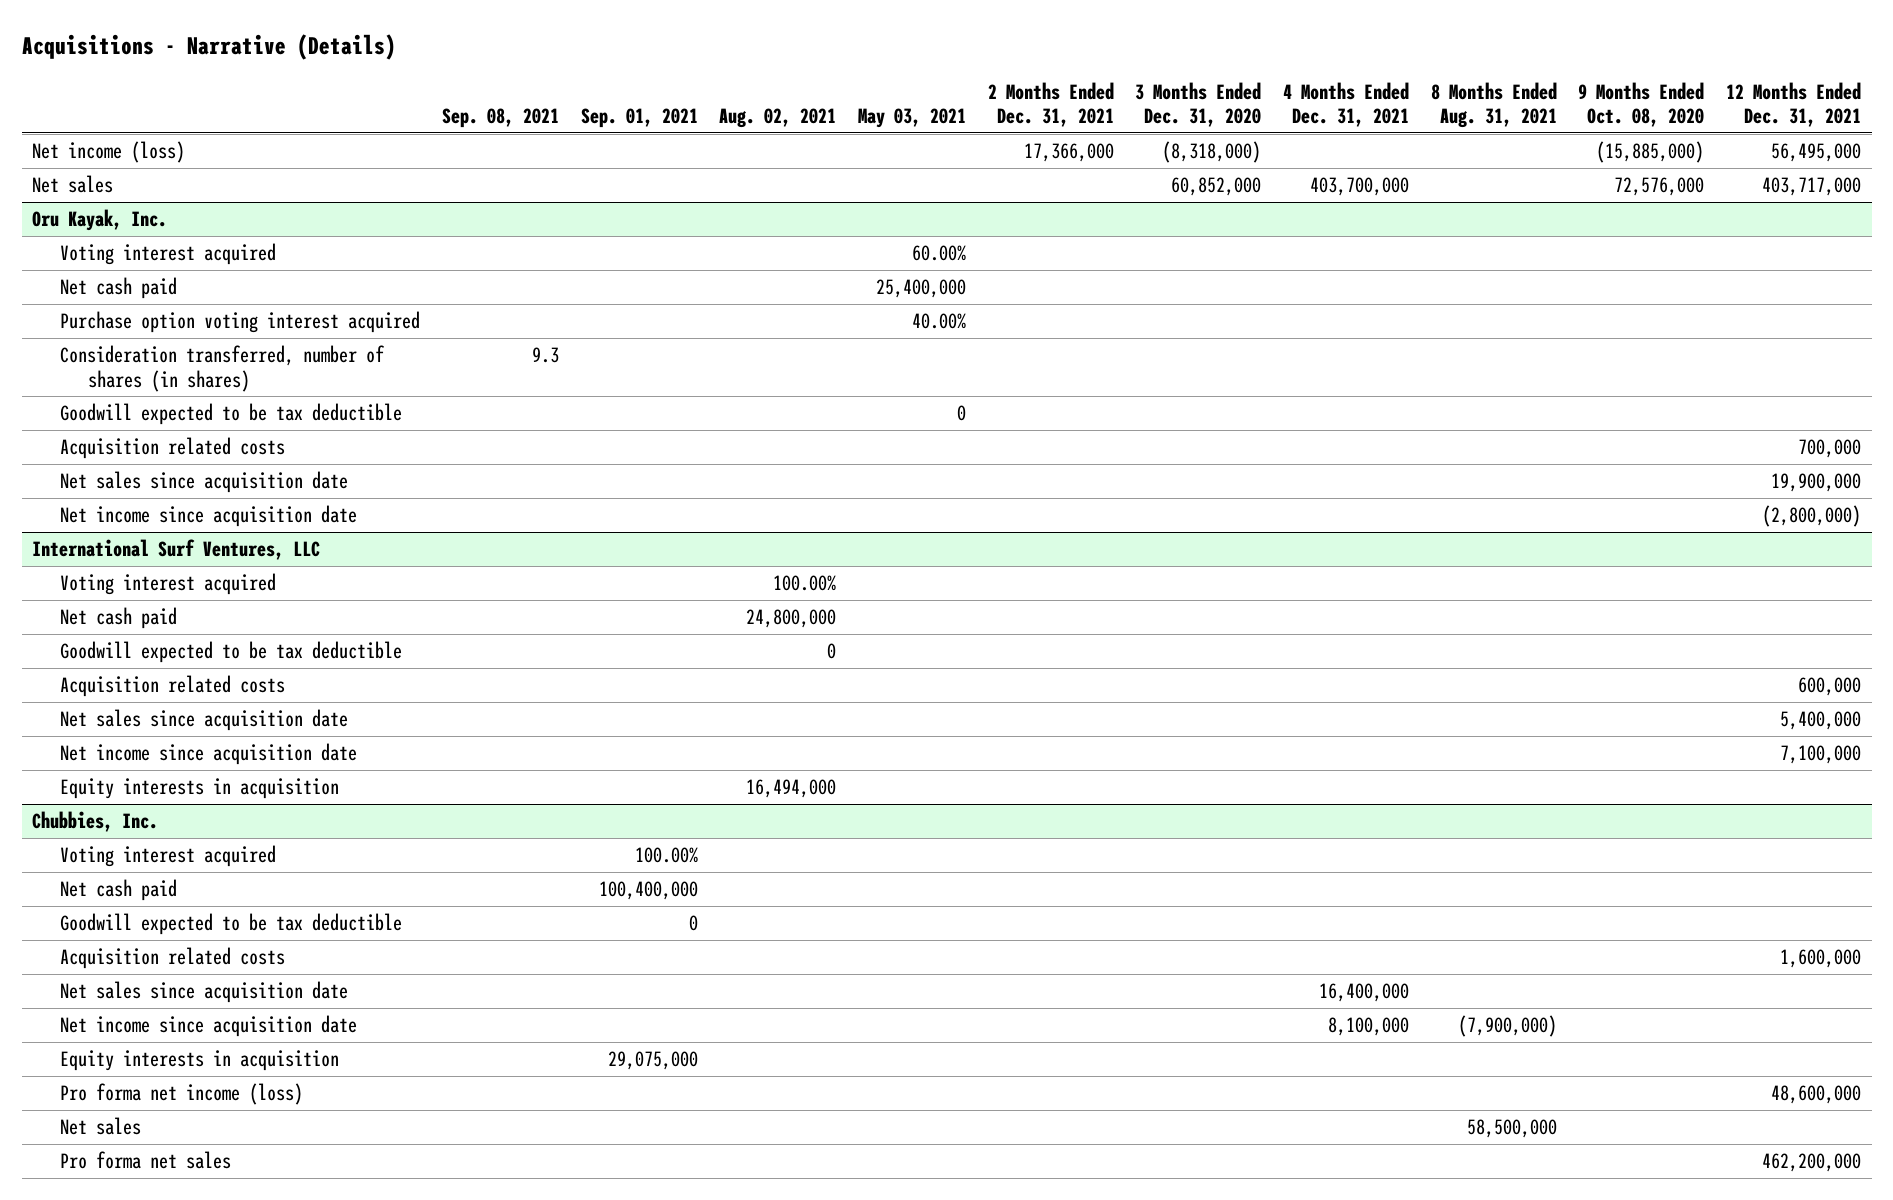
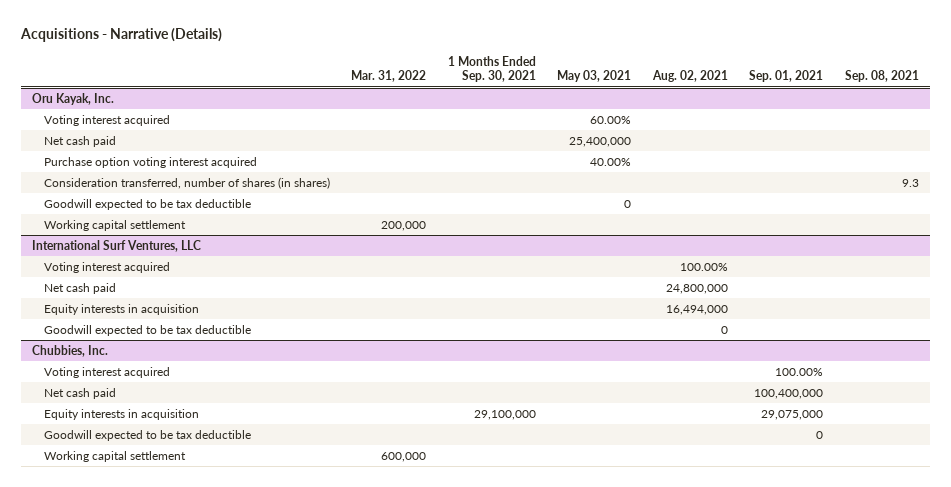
[987,81,1114,128] 2 Months Ended Dec. 31, 2021 -> none
[1135,81,1262,128] 3 Months Ended Dec. 31, 2020 -> none
[1282,81,1409,128] 4 Months Ended Dec. 31, 2021 -> none
[1430,81,1557,129] 8 Months Ended Aug. 31, 2021 -> none
[1578,81,1705,128] 9 Months Ended Oct. 08, 2020 -> none
[1725,81,1861,128] 12 Months Ended Dec. 31, 2021 -> none
none -> [351,70,427,83] Mar. 31, 2022
none -> [447,55,536,83] 1 Months Ended Sep. 30, 2021
[32,141,186,164] Net income (loss) -> none
[32,175,114,194] Net sales -> none
[60,437,286,460] Acquisition related costs -> none
[60,471,349,494] Net sales since acquisition date -> none
[60,505,358,528] Net income since acquisition date -> none
none -> [44,219,187,231] Working capital settlement
[60,675,286,698] Acquisition related costs -> none
[60,709,349,732] Net sales since acquisition date -> none
[60,743,358,766] Net income since acquisition date -> none
[60,641,403,664] Goodwill expected to be tax deductible -> [44,324,252,336] Goodwill expected to be tax deductible
[60,947,286,970] Acquisition related costs -> none
[60,981,349,1004] Net sales since acquisition date -> none
[60,1015,358,1038] Net income since acquisition date -> none
[60,1083,304,1106] Pro forma net income (loss) -> none
[60,1117,142,1136] Net sales -> none
[60,1151,232,1170] Pro forma net sales -> none
[60,913,403,936] Goodwill expected to be tax deductible -> [44,429,252,441] Goodwill expected to be tax deductible
none -> [44,450,187,462] Working capital settlement

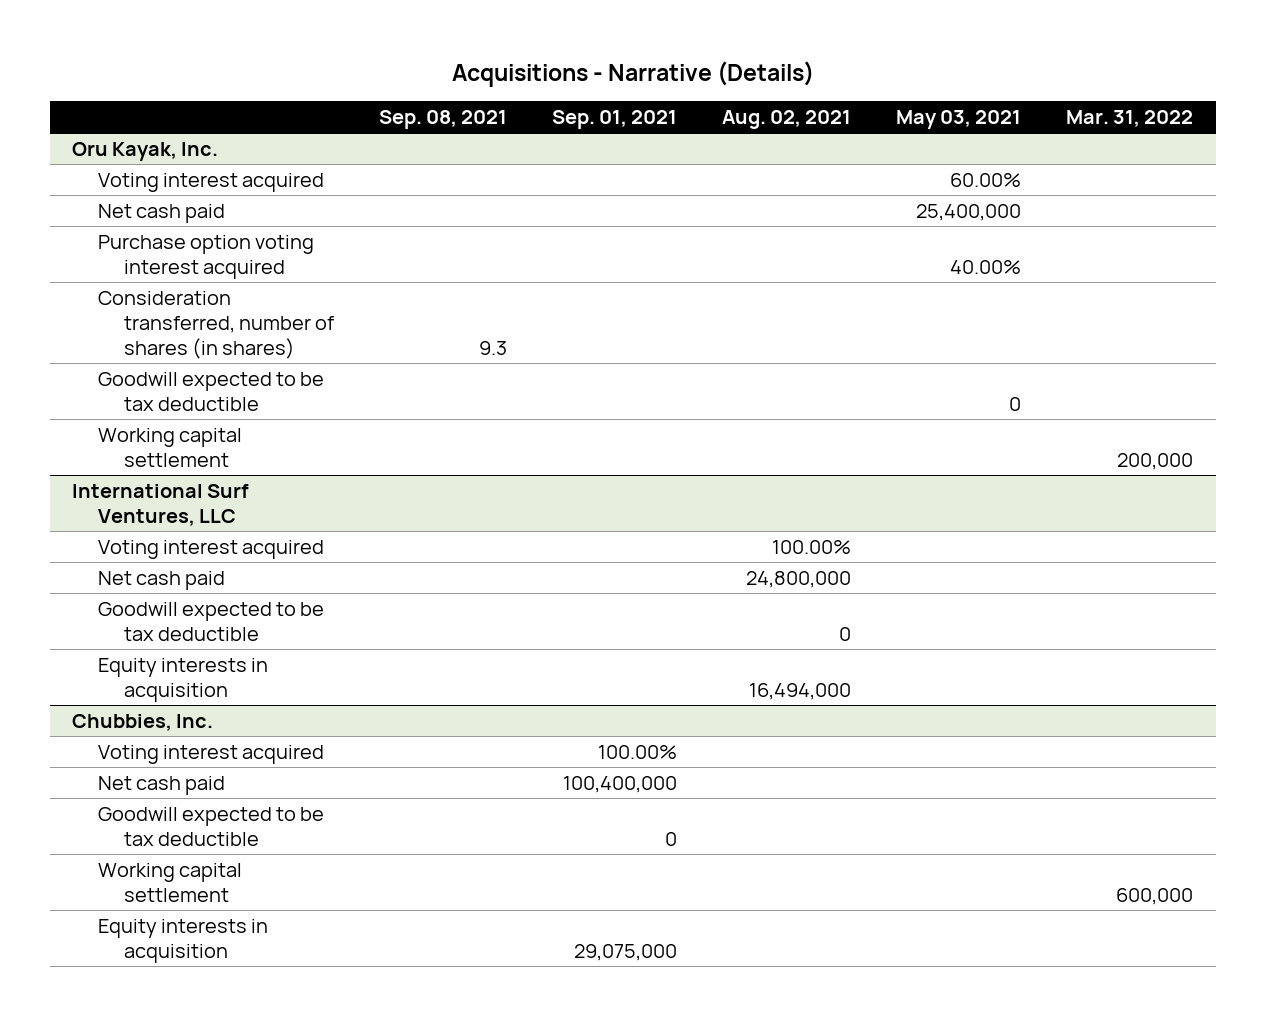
[447,55,536,83] 1 Months Ended Sep. 30, 2021 -> none
[44,303,200,315] Equity interests in acquisition -> [98,658,269,702] Equity interests in acquisition
[44,408,200,420] Equity interests in acquisition -> [98,919,269,963] Equity interests in acquisition

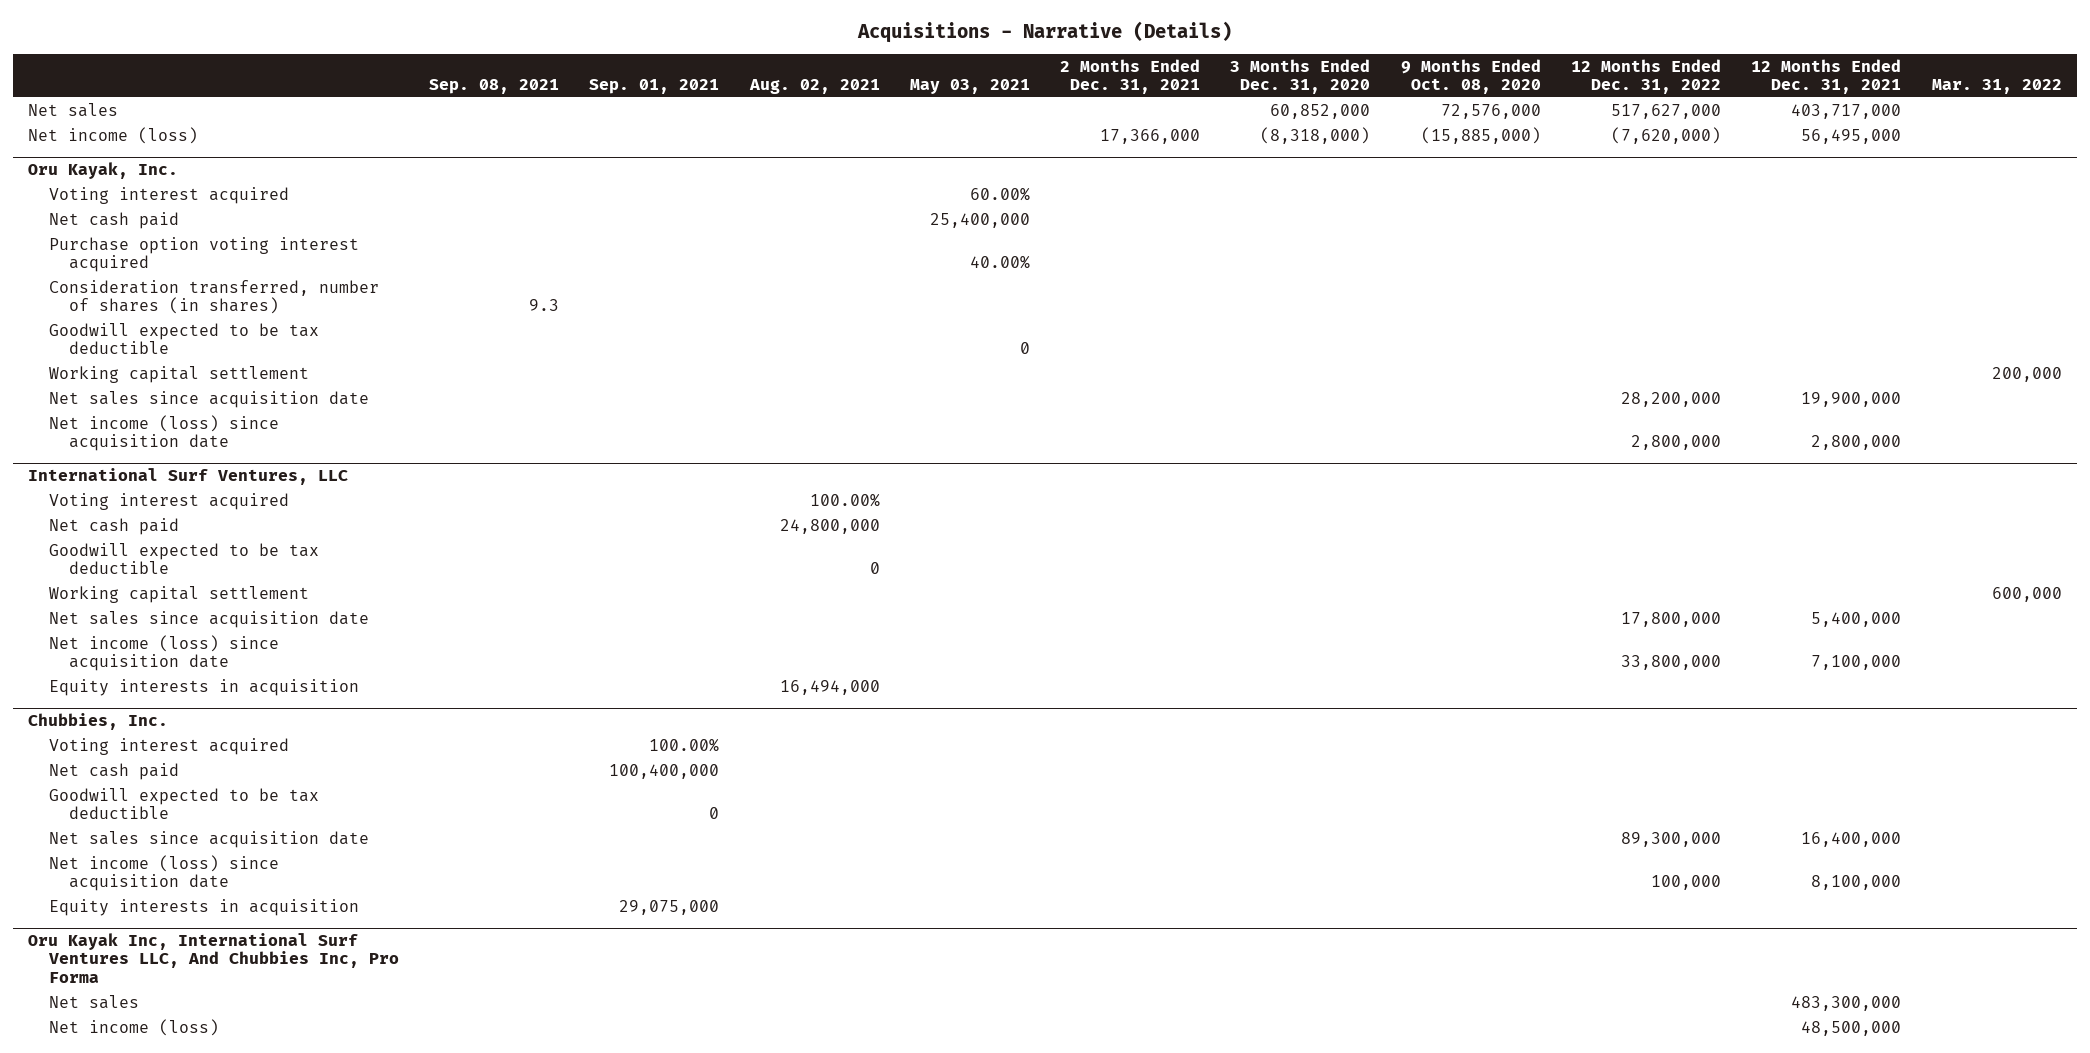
none -> [1060,58,1201,95] 2 Months Ended Dec. 31, 2021
none -> [1230,58,1371,95] 3 Months Ended Dec. 31, 2020
none -> [1400,58,1541,95] 9 Months Ended Oct. 08, 2020
none -> [1571,58,1722,95] 12 Months Ended Dec. 31, 2022
none -> [1751,58,1902,95] 12 Months Ended Dec. 31, 2021
none -> [28,102,119,117] Net sales
none -> [28,126,199,144] Net income (loss)
none -> [48,390,369,408] Net sales since acquisition date
none -> [48,414,279,452] Net income (loss) since acquisition date
none -> [48,585,309,603] Working capital settlement
none -> [48,610,369,628] Net sales since acquisition date
none -> [48,634,279,672] Net income (loss) since acquisition date
[98,863,243,902] Working capital settlement -> none
none -> [48,830,369,848] Net sales since acquisition date
none -> [48,854,279,892] Net income (loss) since acquisition date
none -> [28,933,399,983] Oru Kayak Inc, International Surf Ventures LLC, And Chubbies Inc, Pro Forma
none -> [48,994,139,1009] Net sales
none -> [48,1018,219,1036] Net income (loss)

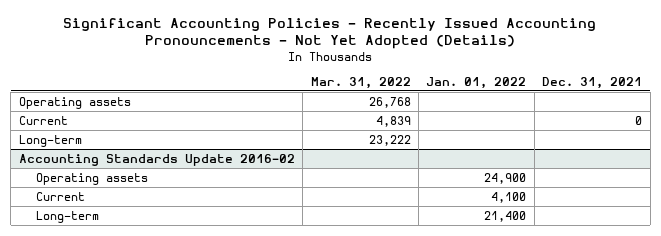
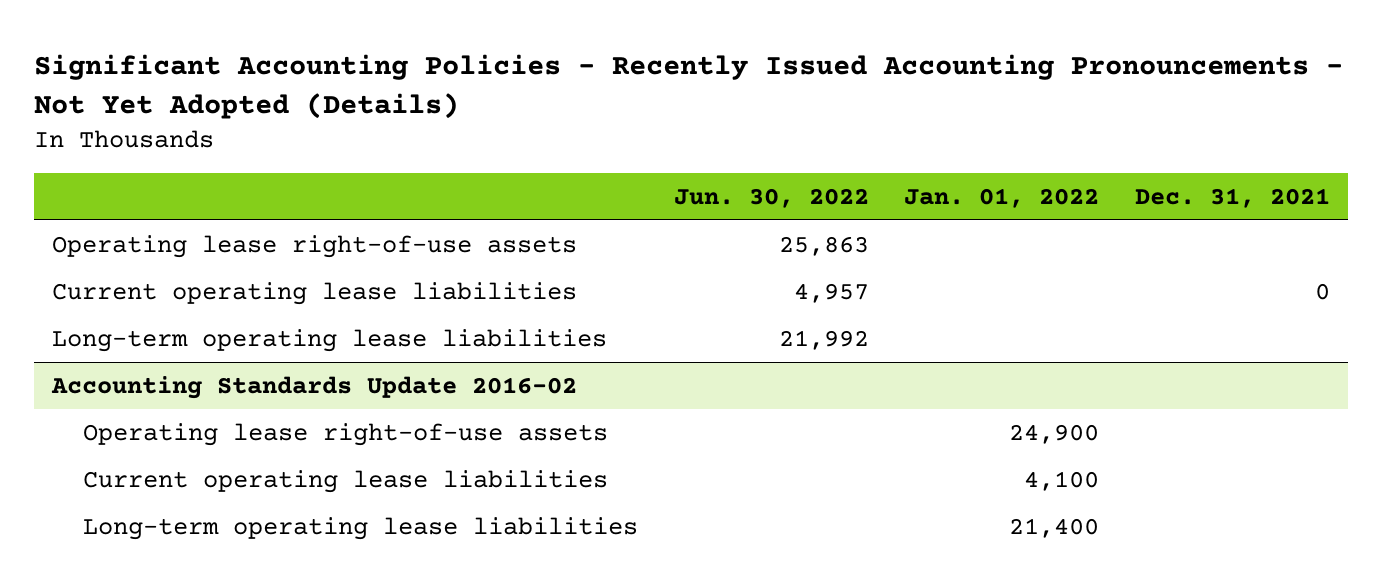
[310,76,411,89] Mar. 31, 2022 -> none
none -> [673,187,869,208] Jun. 30, 2022
[18,96,131,109] Operating assets -> [52,234,578,258] Operating lease right-of-use assets
[18,115,68,125] Current -> [52,281,578,305] Current operating lease liabilities
[18,134,82,147] Long-term -> [52,328,608,352] Long-term operating lease liabilities
[35,172,148,185] Operating assets -> [82,422,608,446] Operating lease right-of-use assets
[35,191,85,201] Current -> [82,469,608,493] Current operating lease liabilities
[35,210,99,223] Long-term -> [82,516,638,540] Long-term operating lease liabilities

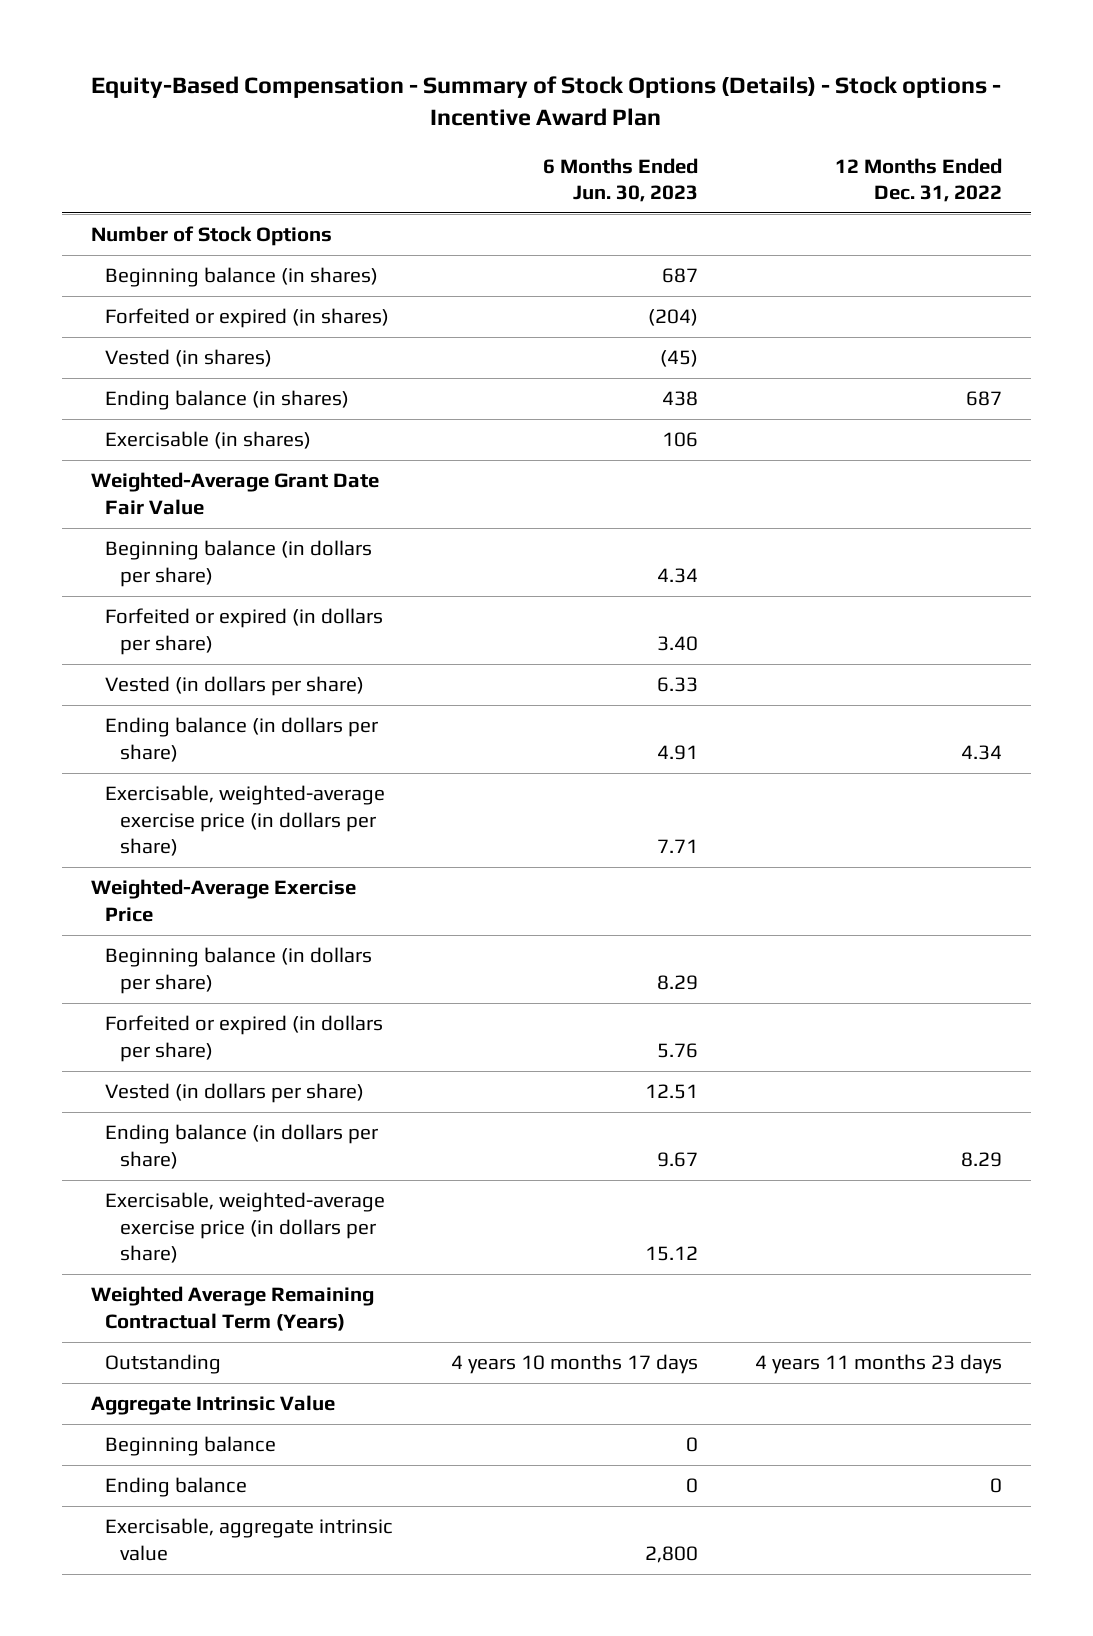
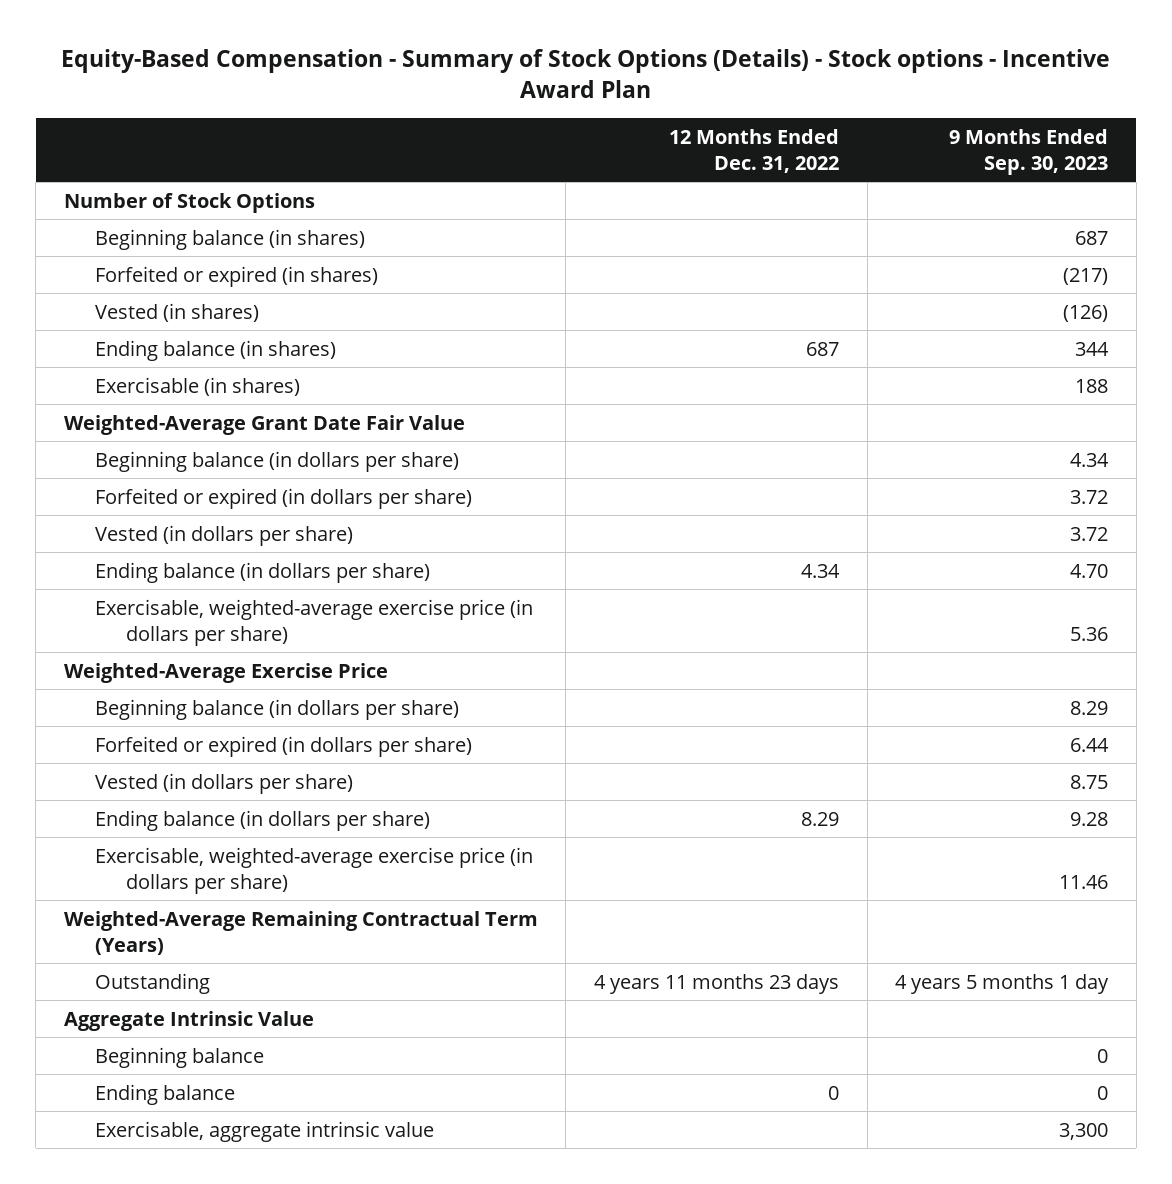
[542,157,698,202] 6 Months Ended Jun. 30, 2023 -> none
none -> [949,128,1109,175] 9 Months Ended Sep. 30, 2023
[90,1286,374,1331] Weighted Average Remaining Contractual Term (Years) -> [63,910,538,955] Weighted-Average Remaining Contractual Term (Years)

